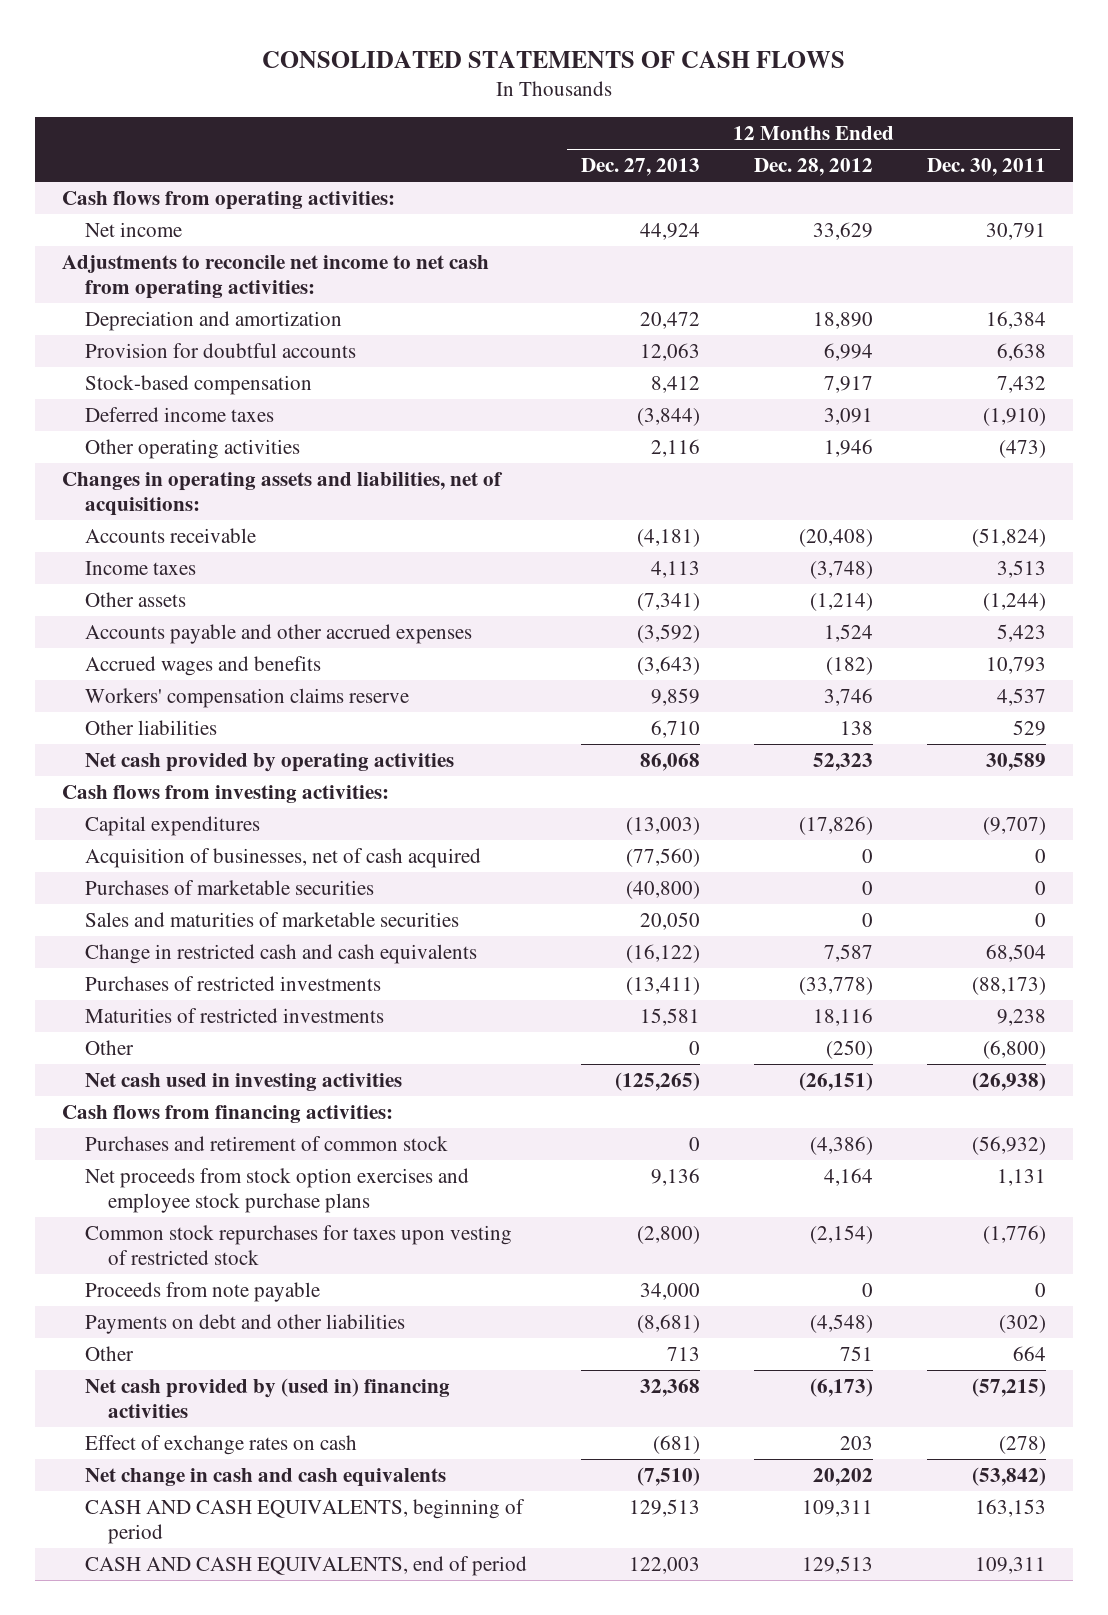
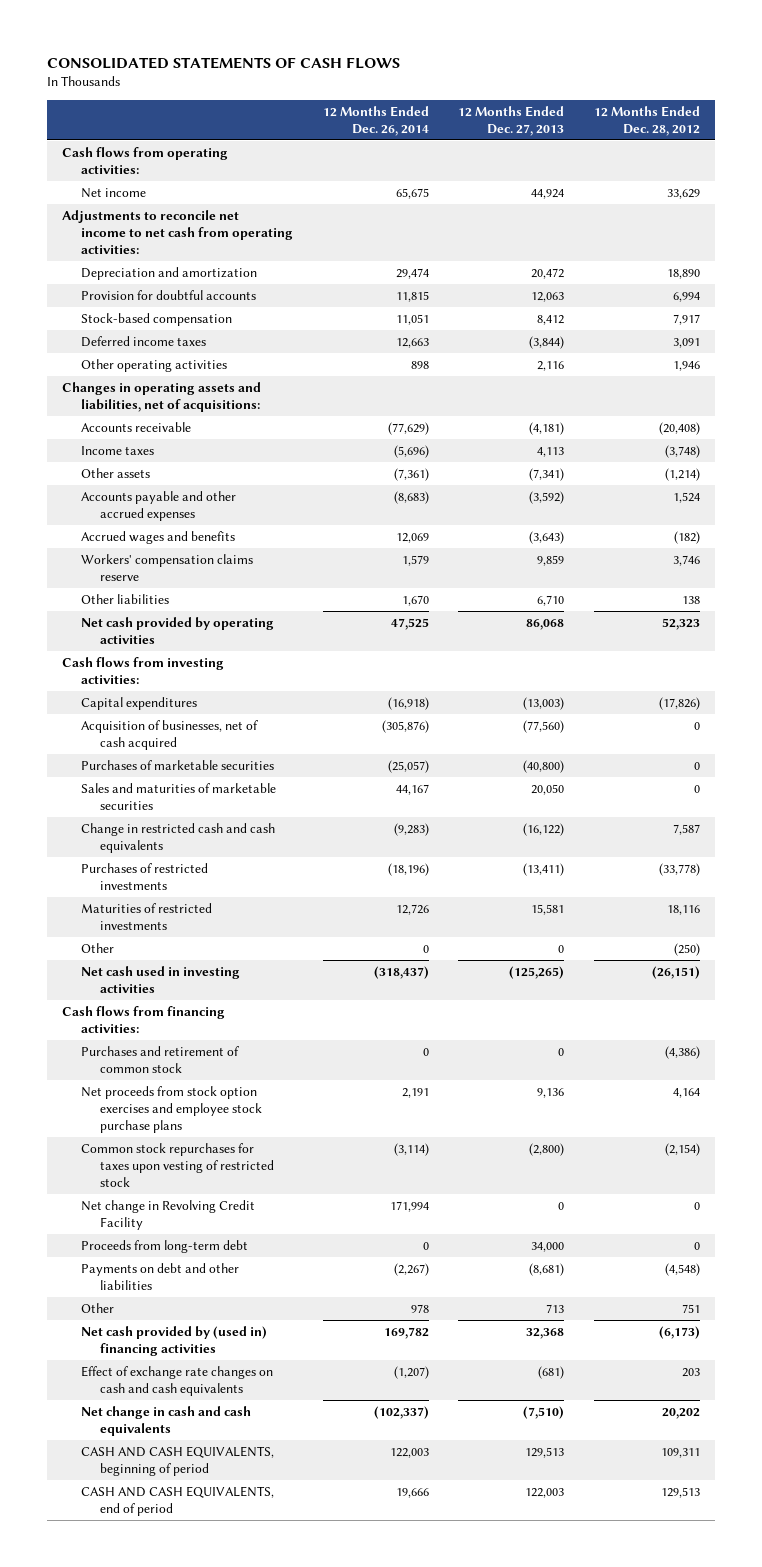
[927,158,1047,177] Dec. 30, 2011 -> none
none -> [322,105,429,136] 12 Months Ended Dec. 26, 2014
none -> [81,1199,256,1230] Net change in Revolving Credit Facility
[84,1282,320,1303] Proceeds from note payable -> [81,1239,249,1253] Proceeds from long-term debt
[84,1435,357,1456] Effect of exchange rates on cash -> [81,1365,274,1396] Effect of exchange rate changes on cash and cash equivalents

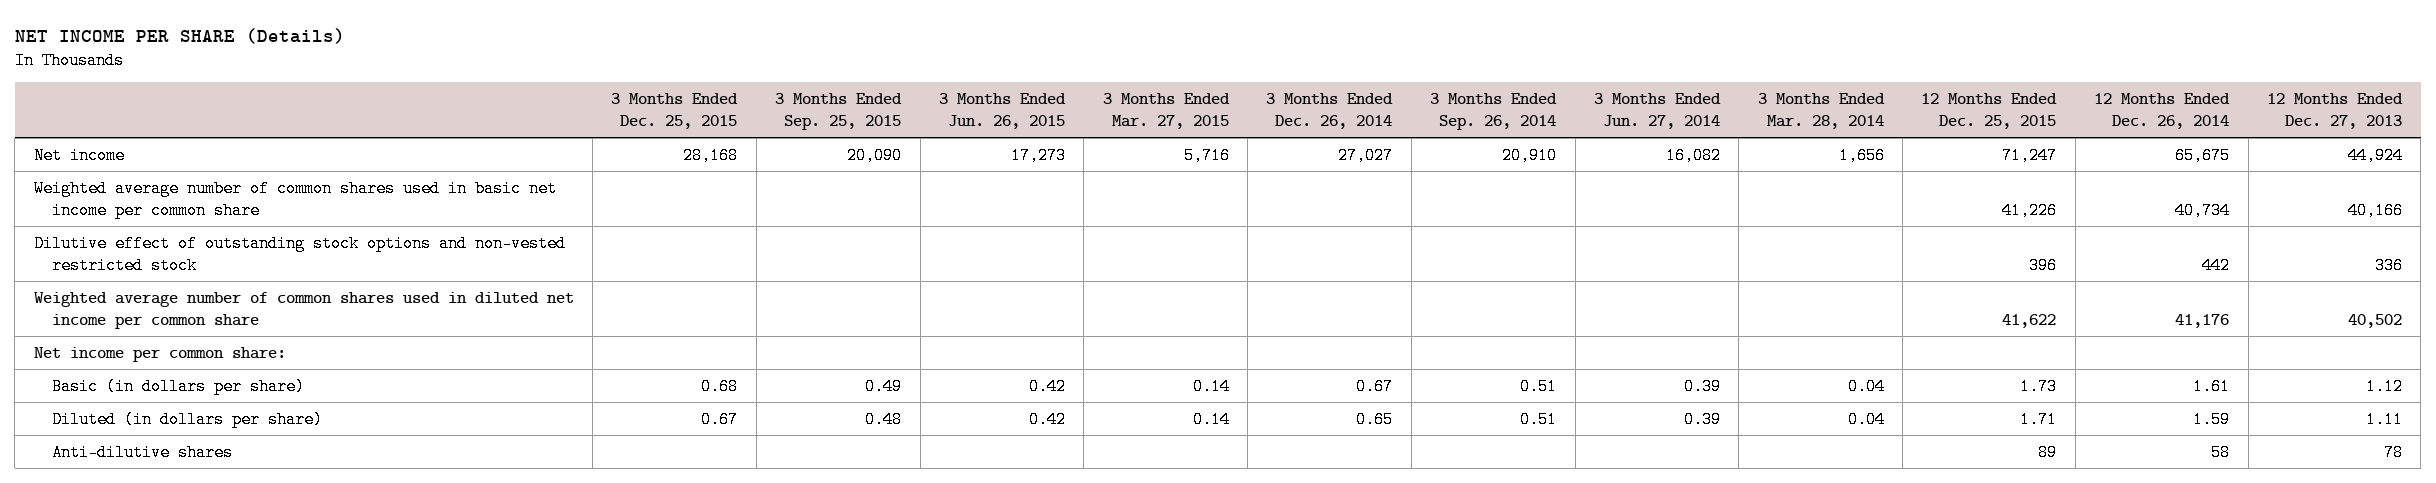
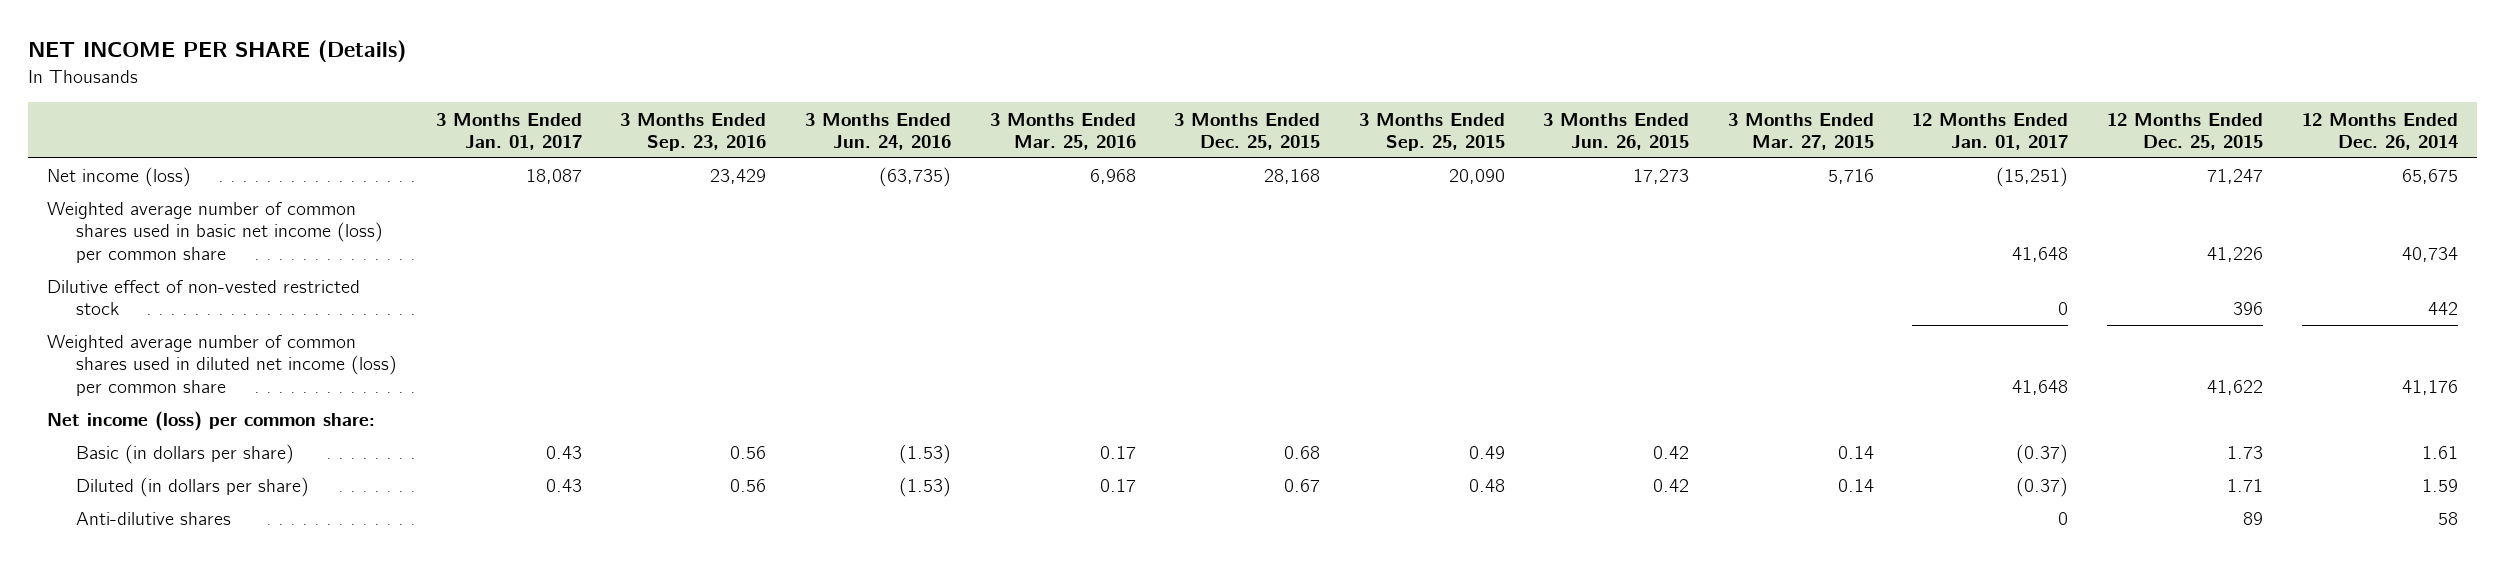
[1266,93,1394,129] 3 Months Ended Dec. 26, 2014 -> none
[1430,93,1558,130] 3 Months Ended Sep. 26, 2014 -> none
[1593,93,1721,129] 3 Months Ended Jun. 27, 2014 -> none
[1757,93,1885,129] 3 Months Ended Mar. 28, 2014 -> none
[2266,93,2403,129] 12 Months Ended Dec. 27, 2013 -> none
none -> [435,112,582,150] 3 Months Ended Jan. 01, 2017
none -> [620,112,767,151] 3 Months Ended Sep. 23, 2016
none -> [804,112,951,150] 3 Months Ended Jun. 24, 2016
none -> [989,112,1136,150] 3 Months Ended Mar. 25, 2016
none -> [1912,112,2069,150] 12 Months Ended Jan. 01, 2017
[33,146,125,164] Net income -> [46,167,191,188] Net income (loss)
[33,179,557,219] Weighted average number of common shares used in basic net income per common share -> [46,202,384,263] Weighted average number of common shares used in basic net income (loss) per common share
[33,234,566,274] Dilutive effect of outstanding stock options and non-vested restricted stock -> [46,280,360,316] Dilutive effect of non-vested restricted stock
[33,291,574,329] Weighted average number of common shares used in diluted net income per common share -> [46,335,398,396] Weighted average number of common shares used in diluted net income (loss) per common share
[33,346,286,362] Net income per common share: -> [46,411,375,432] Net income (loss) per common share:

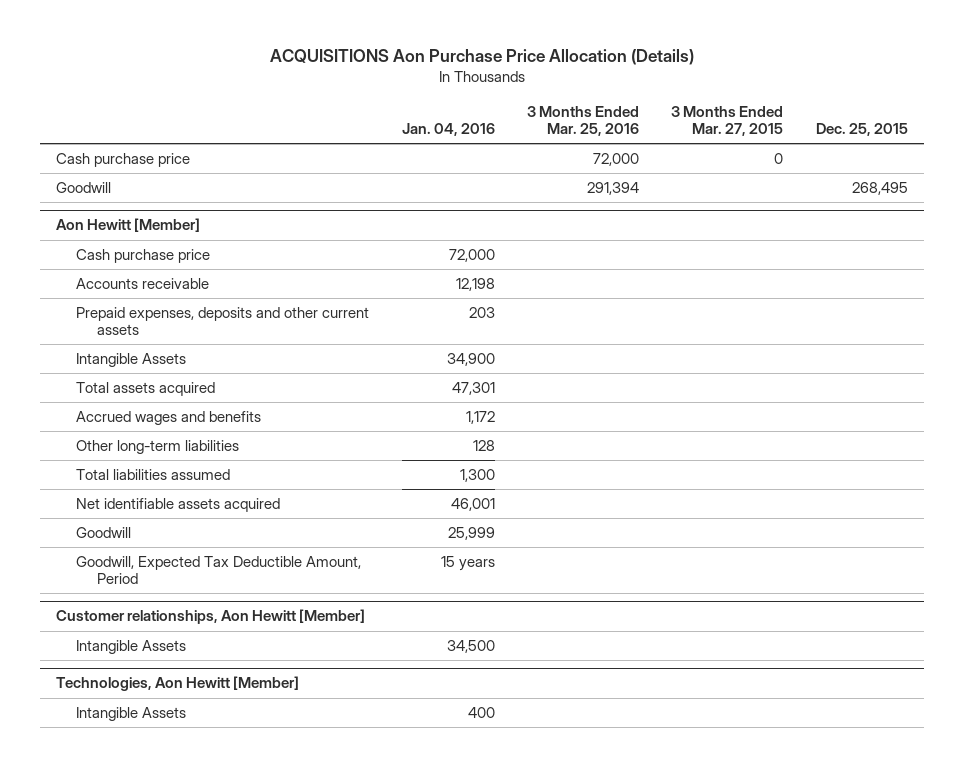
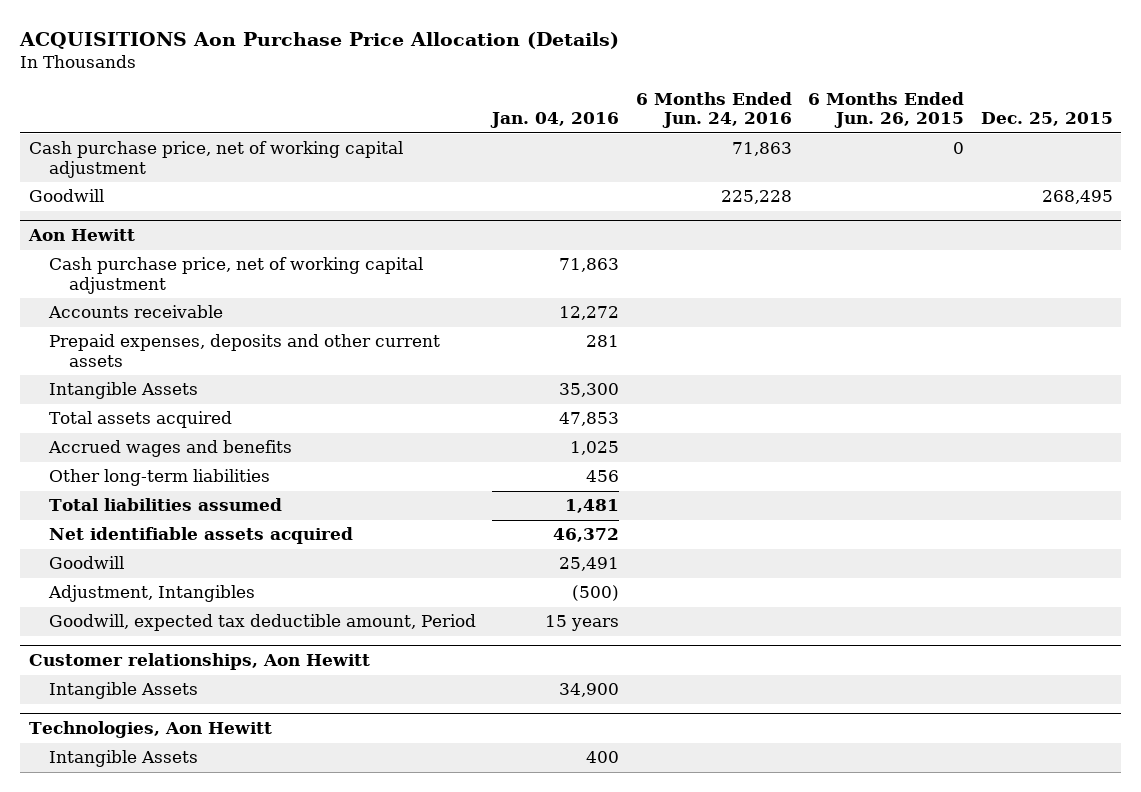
[527,106,640,137] 3 Months Ended Mar. 25, 2016 -> none
[671,106,784,137] 3 Months Ended Mar. 27, 2015 -> none
none -> [635,91,792,129] 6 Months Ended Jun. 24, 2016
none -> [808,91,965,129] 6 Months Ended Jun. 26, 2015
[55,152,190,167] Cash purchase price -> [28,141,403,179] Cash purchase price, net of working capital adjustment
[55,218,200,233] Aon Hewitt [Member] -> [27,229,135,242] Aon Hewitt
[76,248,211,263] Cash purchase price -> [48,257,423,295] Cash purchase price, net of working capital adjustment
[448,248,495,262] 72,000 -> [559,258,620,273] 71,863
[455,277,495,291] 12,198 -> [559,306,620,321] 12,272
[468,306,495,318] 203 -> [586,335,620,348] 281
none -> [48,382,198,400] Intangible Assets
none -> [48,411,232,429] Total assets acquired
none -> [47,440,292,458] Accrued wages and benefits
none -> [48,469,270,487] Other long-term liabilities
none -> [48,498,282,512] Total liabilities assumed
none -> [48,527,353,545] Net identifiable assets acquired
none -> [48,556,124,570] Goodwill
none -> [47,585,255,603] Adjustment, Intangibles
none -> [48,614,476,632] Goodwill, expected tax deductible amount, Period
none -> [28,653,370,671] Customer relationships, Aon Hewitt
[76,381,216,396] Total assets acquired -> none
[76,410,262,425] Accrued wages and benefits -> none
[76,439,240,454] Other long-term liabilities -> none
[76,468,231,480] Total liabilities assumed -> none
[76,497,281,512] Net identifiable assets acquired -> none
[76,526,132,538] Goodwill -> none
[76,555,362,585] Goodwill, Expected Tax Deductible Amount, Period -> none
[55,609,365,625] Customer relationships, Aon Hewitt [Member] -> none
[76,639,187,654] Intangible Assets -> none
[55,676,299,692] Technologies, Aon Hewitt [Member] -> [28,721,272,739] Technologies, Aon Hewitt

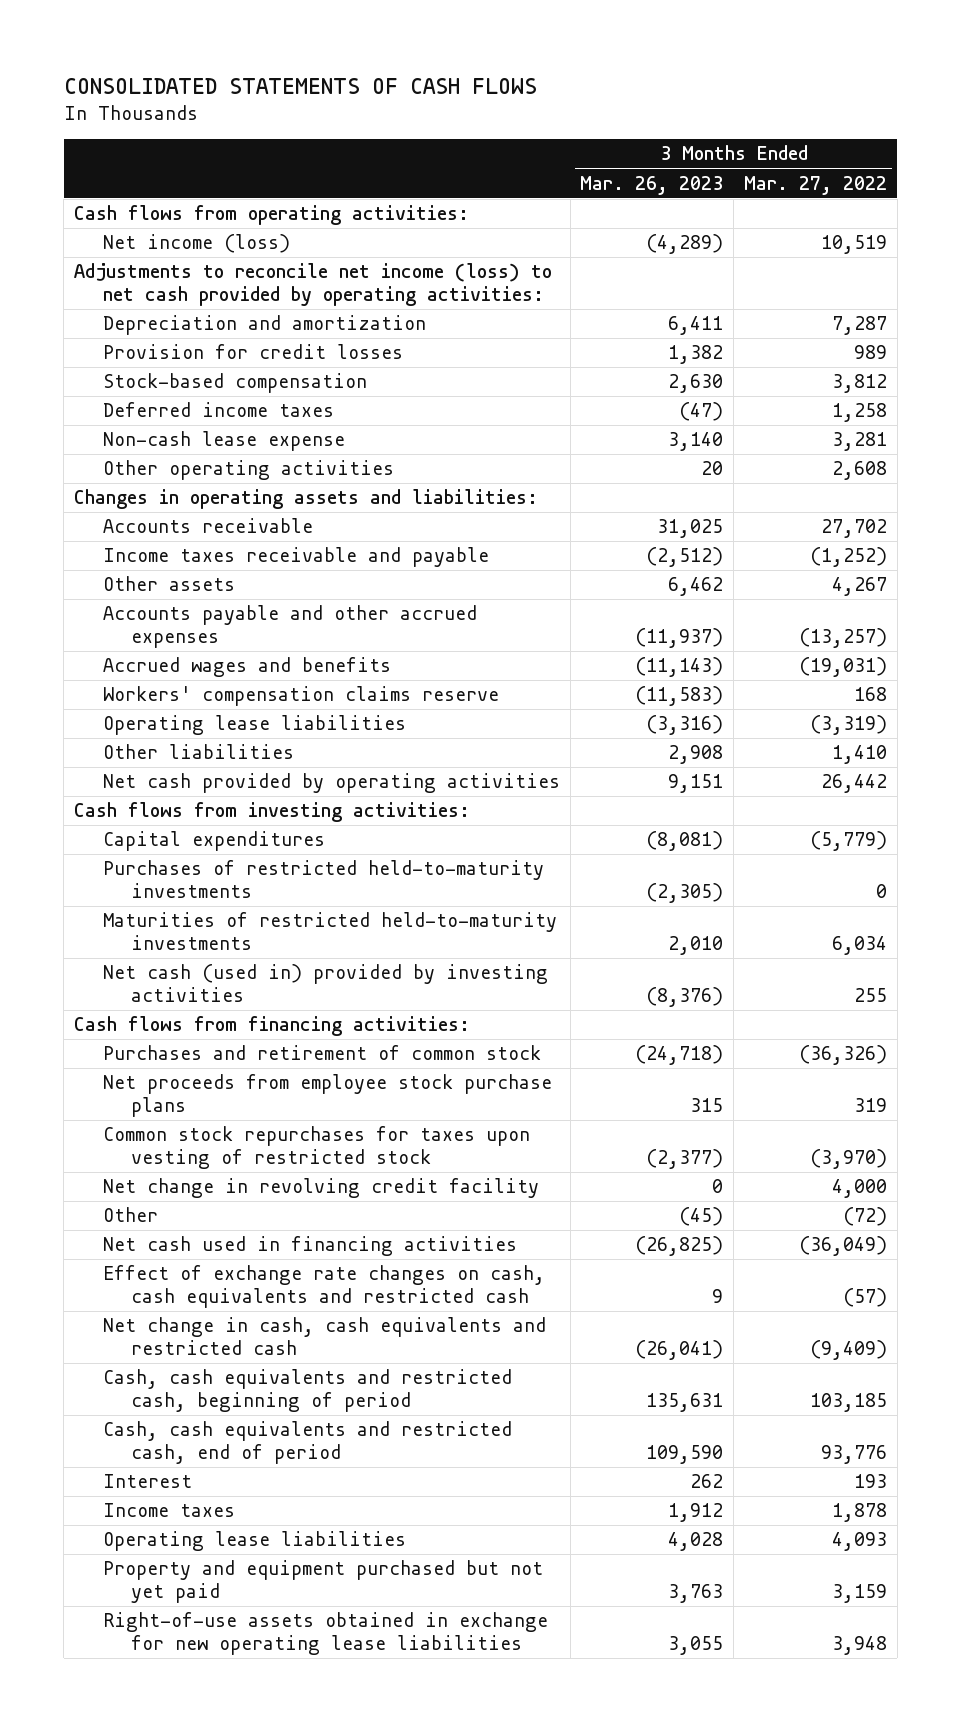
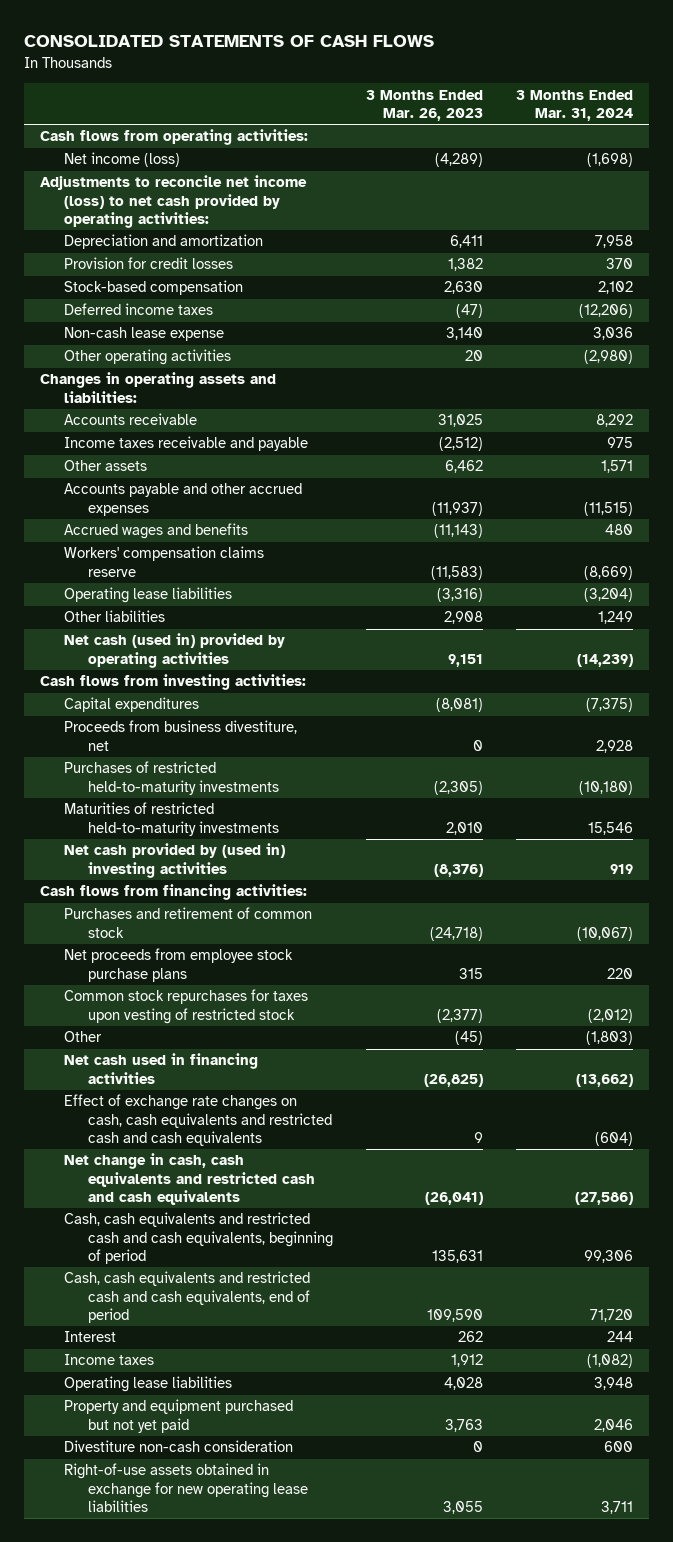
[744,175,888,195] Mar. 27, 2022 -> none
none -> [515,89,633,121] 3 Months Ended Mar. 31, 2024
[102,773,560,794] Net cash provided by operating activities -> [64,633,286,668] Net cash (used in) provided by operating activities
none -> [64,720,298,751] Proceeds from business divestiture, net
[102,964,548,1002] Net cash (used in) provided by investing activities -> [64,843,286,878] Net cash provided by (used in) investing activities
[102,1178,539,1199] Net change in revolving credit facility -> none
[102,1265,545,1308] Effect of exchange rate changes on cash, cash equivalents and restricted cash -> [64,1094,333,1146] Effect of exchange rate changes on cash, cash equivalents and restricted cash and cash equivalents
[102,1317,546,1355] Net change in cash, cash equivalents and restricted cash -> [64,1153,316,1205] Net change in cash, cash equivalents and restricted cash and cash equivalents
[102,1369,512,1412] Cash, cash equivalents and restricted cash, beginning of period -> [64,1212,334,1264] Cash, cash equivalents and restricted cash and cash equivalents, beginning of period
[102,1421,512,1464] Cash, cash equivalents and restricted cash, end of period -> [64,1271,311,1323] Cash, cash equivalents and restricted cash and cash equivalents, end of period
none -> [64,1440,294,1453] Divestiture non-cash consideration

